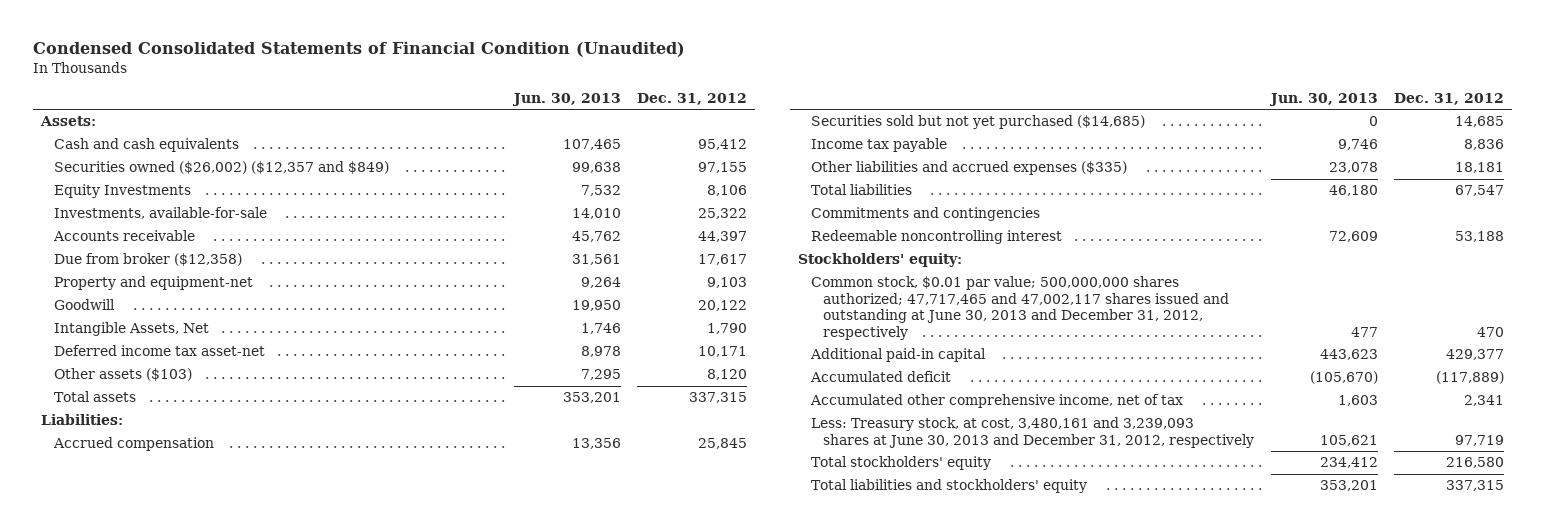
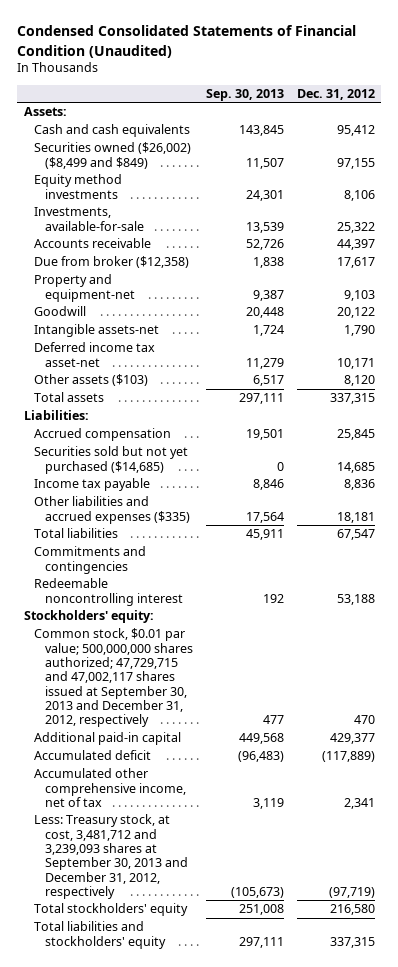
[511,93,621,107] Jun. 30, 2013 -> none
none -> [205,89,284,102] Sep. 30, 2013
[53,161,389,175] Securities owned ($26,002) ($12,357 and $849) -> [34,142,192,169] Securities owned ($26,002) ($8,499 and $849)
[53,184,191,199] Equity Investments -> [34,174,123,199] Equity method investments
[53,322,209,337] Intangible Assets, Net -> [34,324,160,338] Intangible assets-net
[810,276,1230,340] Common stock, $0.01 par value; 500,000,000 shares authorized; 47,717,465 and 47,002,117 shares issued and outstanding at June 30, 2013 and December 31, 2012, respectively -> [34,628,193,728] Common stock, $0.01 par value; 500,000,000 shares authorized; 47,729,715 and 47,002,117 shares issued at September 30, 2013 and December 31, 2012, respectively
[810,417,1255,448] Less: Treasury stock, at cost, 3,480,161 and 3,239,093 shares at June 30, 2013 and December 31, 2012, respectively -> [34,814,188,900] Less: Treasury stock, at cost, 3,481,712 and 3,239,093 shares at September 30, 2013 and December 31, 2012, respectively
[1455,434,1505,446] 97,719 -> [328,887,375,899] (97,719)

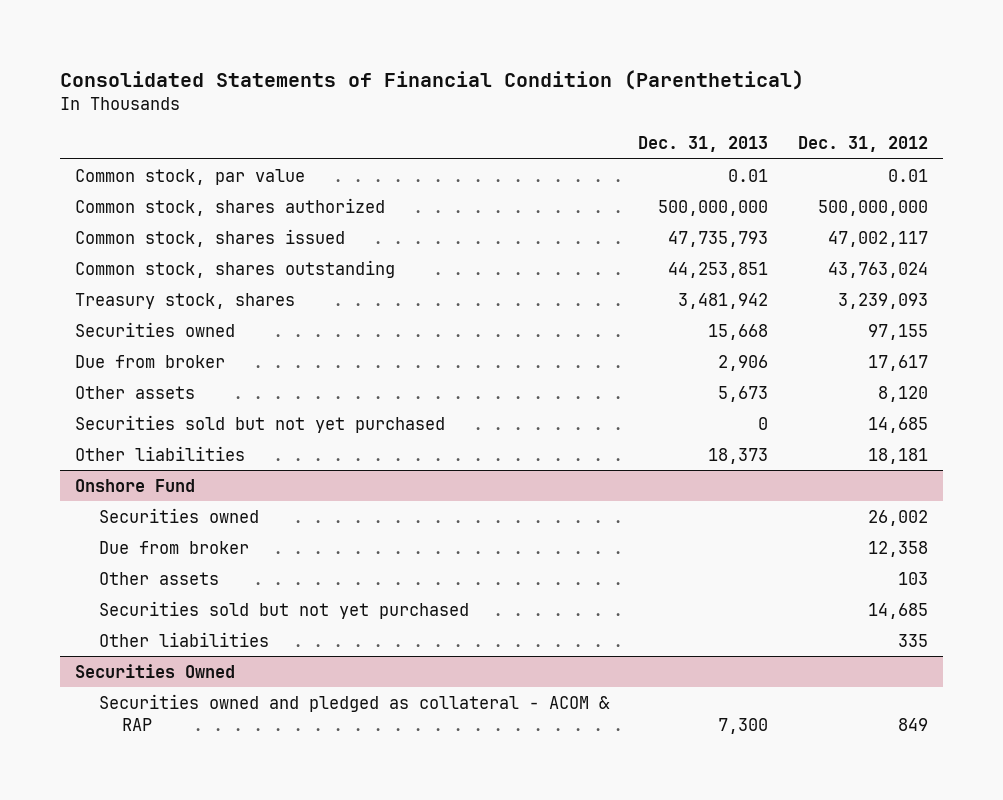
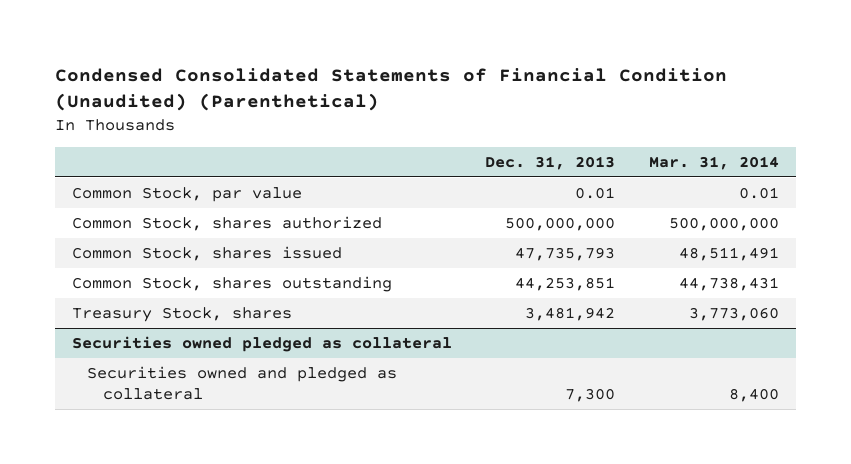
[60,69,805,90] Consolidated Statements of Financial Condition (Parenthetical) -> [54,67,727,112] Condensed Consolidated Statements of Financial Condition (Unaudited) (Parenthetical)
[798,136,929,153] Dec. 31, 2012 -> none
none -> [649,155,780,170] Mar. 31, 2014
[75,321,236,337] Securities owned -> none
[75,354,226,368] Due from broker -> none
[75,385,196,399] Other assets -> none
[75,414,446,433] Securities sold but not yet purchased -> none
[75,445,246,461] Other liabilities -> none
[75,478,196,492] Onshore Fund -> none
[98,507,259,523] Securities owned -> none
[98,540,249,554] Due from broker -> none
[98,571,219,585] Other assets -> none
[98,600,469,619] Securities sold but not yet purchased -> none
[98,631,269,647] Other liabilities -> none
[75,663,236,678] Securities Owned -> none
[75,168,306,185] Common stock, par value -> [71,186,302,202] Common Stock, par value
[75,197,386,216] Common stock, shares authorized -> [71,215,382,231] Common Stock, shares authorized
[75,228,346,247] Common stock, shares issued -> [71,245,342,261] Common Stock, shares issued
[75,259,396,278] Common stock, shares outstanding -> [71,275,392,292] Common Stock, shares outstanding
[75,292,296,309] Treasury stock, shares -> [71,306,292,322] Treasury Stock, shares
none -> [71,335,452,352] Securities owned pledged as collateral
[98,693,610,731] Securities owned and pledged as collateral - ACOM & RAP -> [87,365,398,401] Securities owned and pledged as collateral

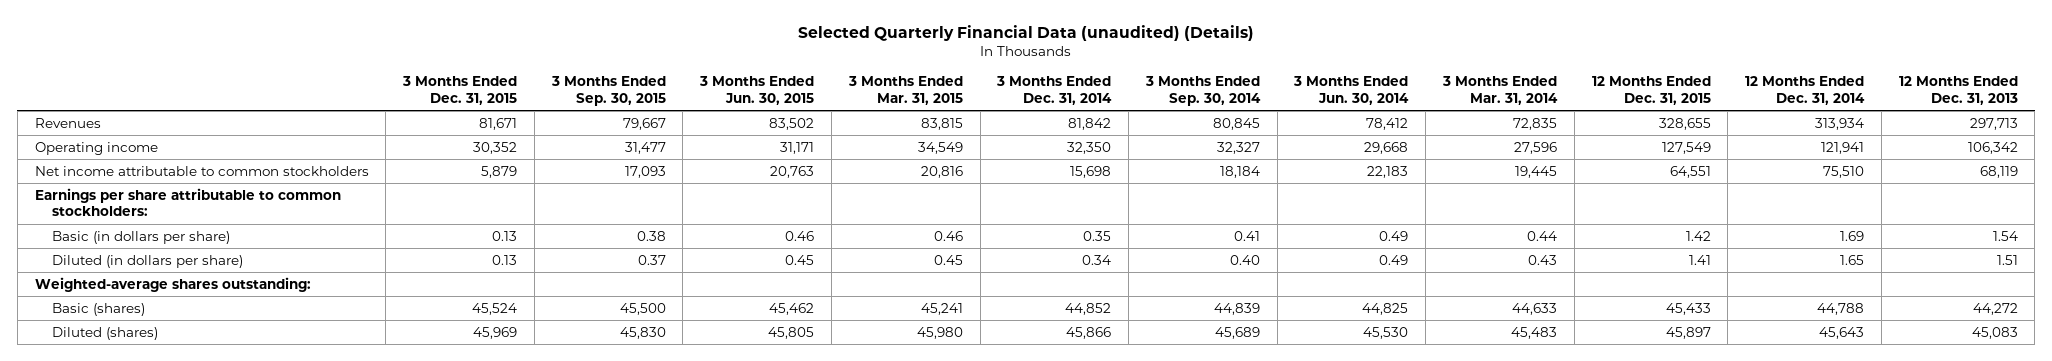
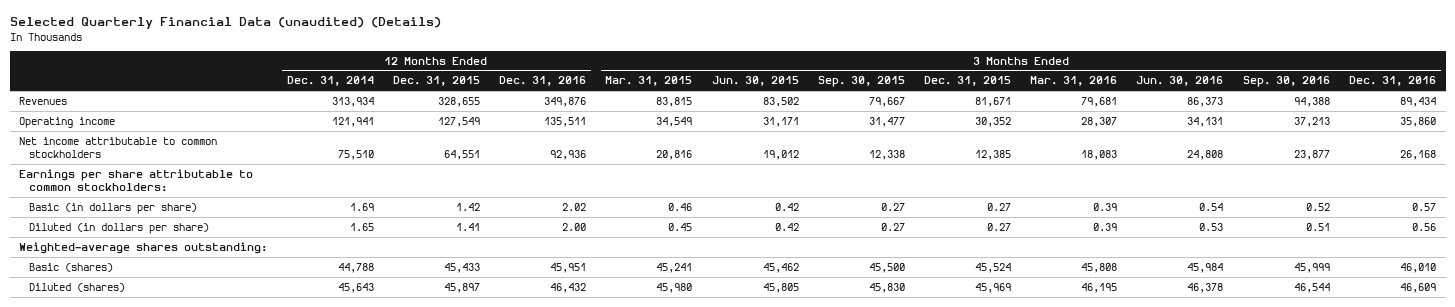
[996,76,1113,105] 3 Months Ended Dec. 31, 2014 -> none
[1144,76,1261,106] 3 Months Ended Sep. 30, 2014 -> none
[1293,76,1410,105] 3 Months Ended Jun. 30, 2014 -> none
[1441,76,1558,105] 3 Months Ended Mar. 31, 2014 -> none
[1898,76,2018,105] 12 Months Ended Dec. 31, 2013 -> none
none -> [499,76,587,87] Dec. 31, 2016
none -> [1030,76,1118,87] Mar. 31, 2016
none -> [1136,76,1224,87] Jun. 30, 2016
none -> [1242,76,1330,88] Sep. 30, 2016
none -> [1348,76,1436,87] Dec. 31, 2016
[481,165,518,178] 5,879 -> [975,150,1012,161] 12,385
[624,165,666,178] 17,093 -> [868,150,905,161] 12,338
[770,165,815,178] 20,763 -> [762,150,799,161] 19,012
[492,230,518,241] 0.13 -> [987,202,1012,211] 0.27
[636,230,666,241] 0.38 -> [880,202,905,211] 0.27
[785,230,815,241] 0.46 -> [774,202,799,211] 0.42
[492,254,518,265] 0.13 -> [987,222,1012,231] 0.27
[637,254,666,265] 0.37 -> [880,222,905,231] 0.27
[785,254,815,265] 0.45 -> [774,222,799,231] 0.42

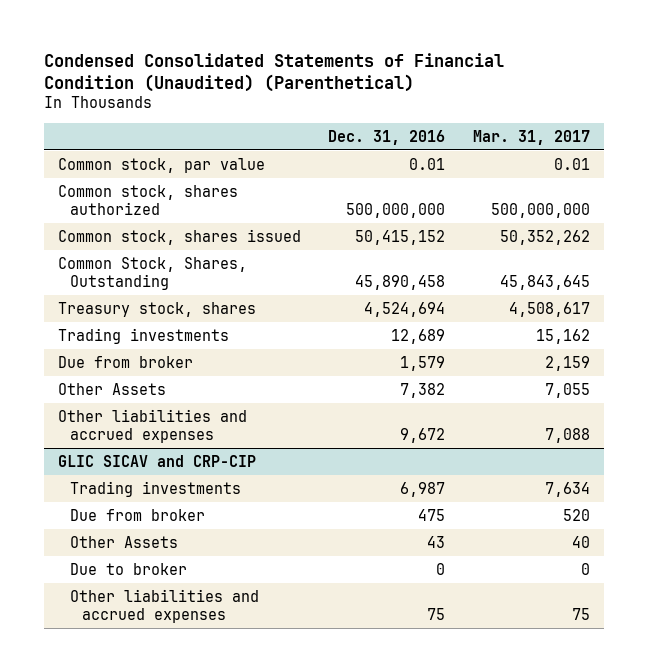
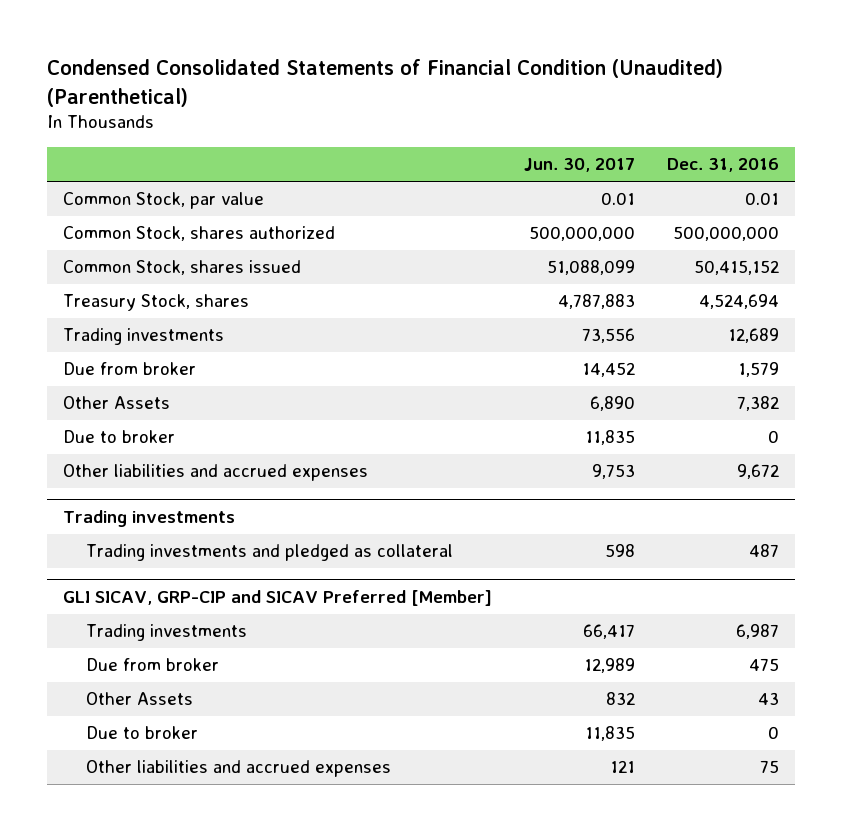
[473,129,591,145] Mar. 31, 2017 -> none
none -> [523,158,635,173] Jun. 30, 2017
[57,256,247,290] Common Stock, Shares, Outstanding -> none
[57,157,265,173] Common stock, par value -> [62,192,264,210] Common Stock, par value
[57,184,238,215] Common stock, shares authorized -> [62,226,335,242] Common Stock, shares authorized
[57,228,301,245] Common stock, shares issued -> [62,260,301,276] Common Stock, shares issued
[57,301,256,317] Treasury stock, shares -> [62,294,249,312] Treasury Stock, shares
none -> [62,430,175,444] Due to broker
[57,454,256,467] GLIC SICAV and CRP-CIP -> none
none -> [62,509,235,527] Trading investments
none -> [85,544,453,562] Trading investments and pledged as collateral
none -> [62,589,492,606] GLI SICAV, GRP-CIP and SICAV Preferred [Member]

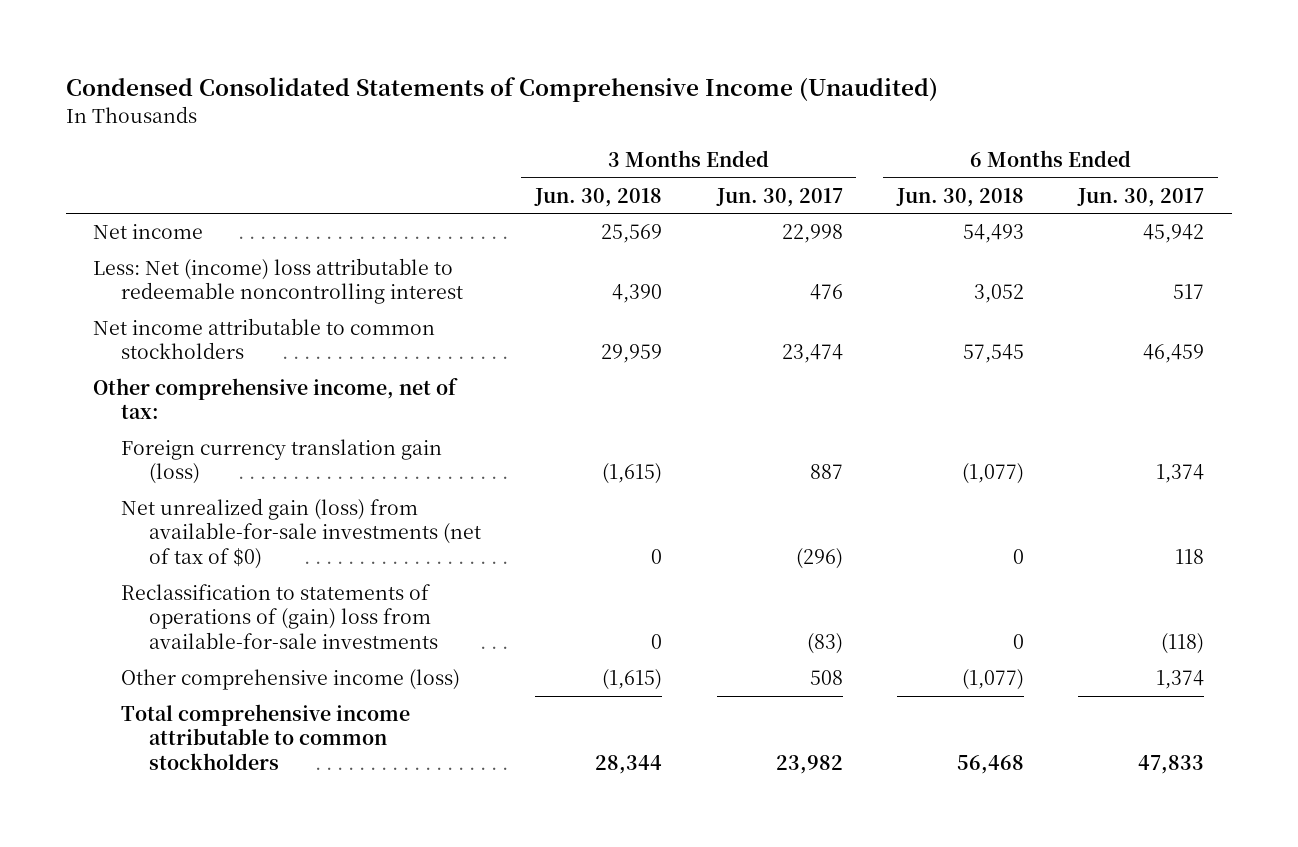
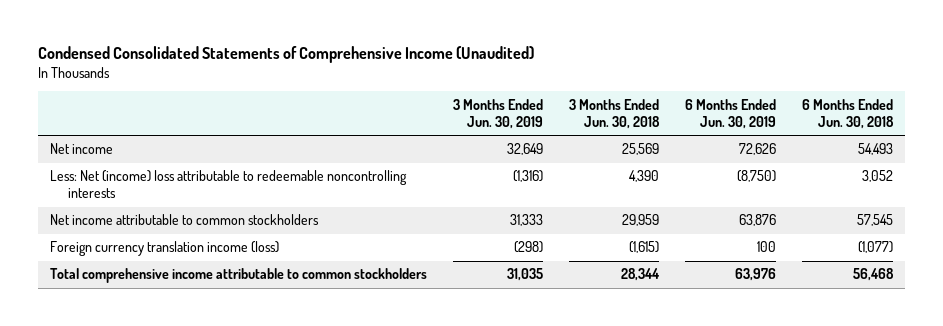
[715,187,843,207] Jun. 30, 2017 -> none
[1077,187,1205,207] Jun. 30, 2017 -> none
none -> [453,98,544,129] 3 Months Ended Jun. 30, 2019
none -> [684,98,776,129] 6 Months Ended Jun. 30, 2019
[93,257,463,305] Less: Net (income) loss attributable to redeemable noncontrolling interest -> [50,170,408,199] Less: Net (income) loss attributable to redeemable noncontrolling interests
[93,377,459,420] Other comprehensive income, net of tax: -> none
[120,497,481,569] Net unrealized gain (loss) from available-for-sale investments (net of tax of $0) -> none
[120,583,438,649] Reclassification to statements of operations of (gain) loss from available-for-sale investments -> none
[120,668,460,690] Other comprehensive income (loss) -> none
[120,438,442,485] Foreign currency translation gain (loss) -> [50,241,280,257] Foreign currency translation income (loss)

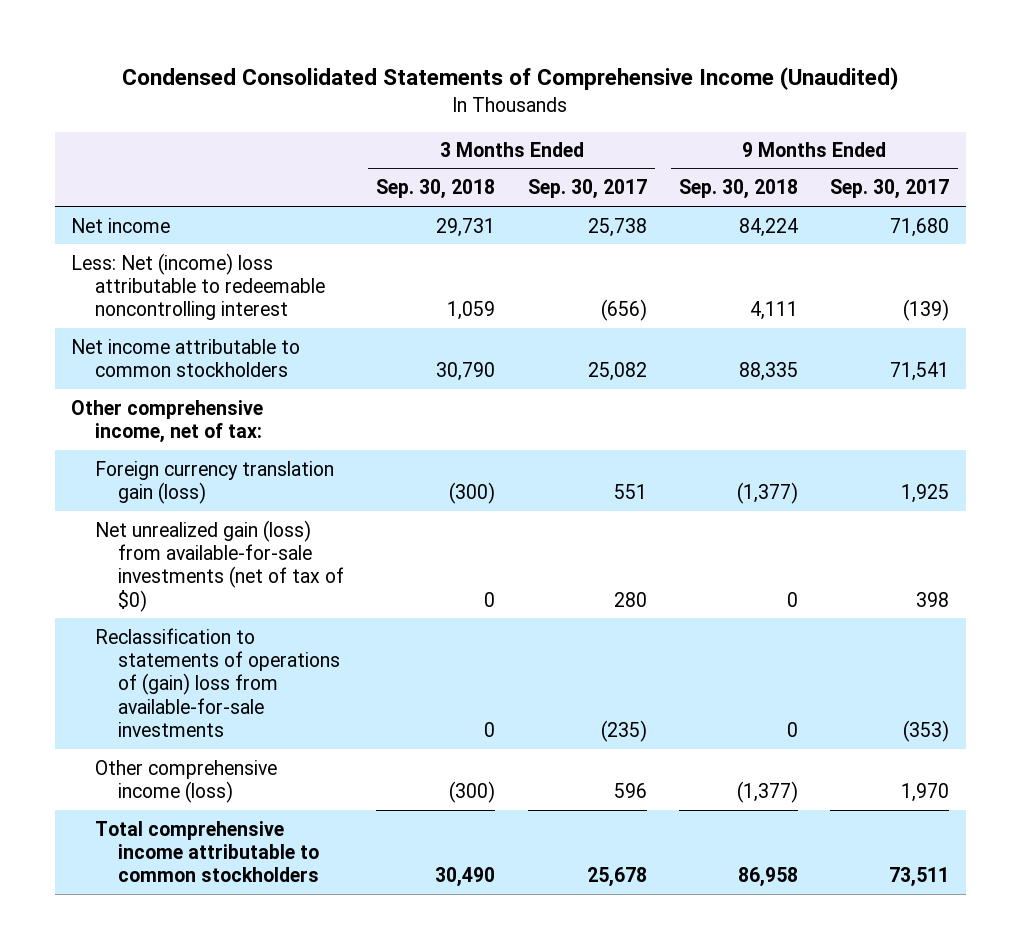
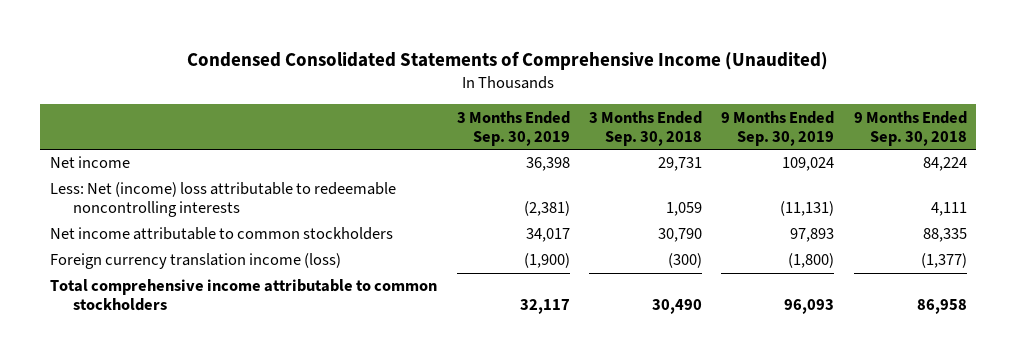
[527,179,647,200] Sep. 30, 2017 -> none
[830,179,950,200] Sep. 30, 2017 -> none
none -> [456,110,570,146] 3 Months Ended Sep. 30, 2019
none -> [721,110,835,146] 9 Months Ended Sep. 30, 2019
[71,252,325,321] Less: Net (income) loss attributable to redeemable noncontrolling interest -> [50,182,397,218] Less: Net (income) loss attributable to redeemable noncontrolling interests
[71,399,264,443] Other comprehensive income, net of tax: -> none
[94,519,345,612] Net unrealized gain (loss) from available-for-sale investments (net of tax of $0) -> none
[94,627,341,738] Reclassification to statements of operations of (gain) loss from available-for-sale investments -> none
[94,759,277,803] Other comprehensive income (loss) -> none
[94,460,334,504] Foreign currency translation gain (loss) -> [50,253,342,270] Foreign currency translation income (loss)

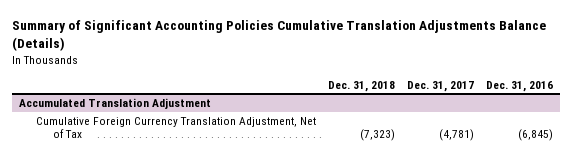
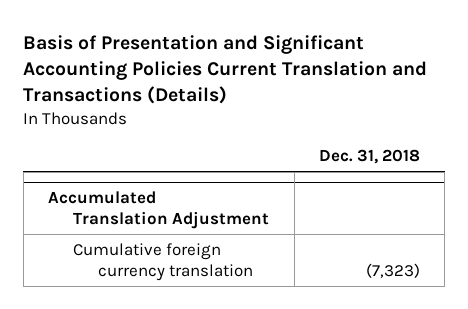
[12,20,547,52] Summary of Significant Accounting Policies Cumulative Translation Adjustments Balance (Details) -> [23,35,428,105] Basis of Presentation and Significant Accounting Policies Current Translation and Transactions (Details)
[407,80,475,92] Dec. 31, 2017 -> none
[486,80,554,92] Dec. 31, 2016 -> none
[35,116,316,139] Cumulative Foreign Currency Translation Adjustment, Net of Tax -> [73,242,253,281] Cumulative foreign currency translation

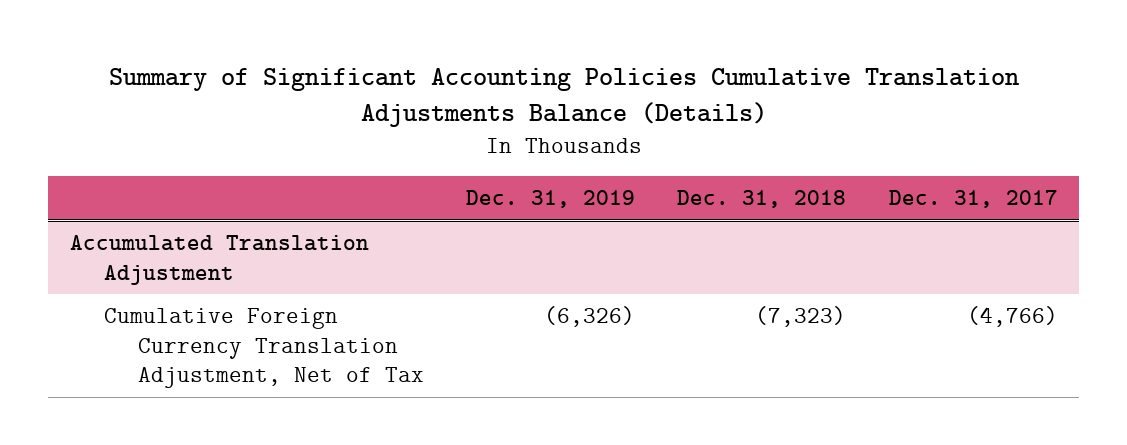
[23,35,428,105] Basis of Presentation and Significant Accounting Policies Current Translation and Transactions (Details) -> [108,67,1020,128] Summary of Significant Accounting Policies Cumulative Translation Adjustments Balance (Details)
none -> [465,190,635,209] Dec. 31, 2019
none -> [888,190,1058,209] Dec. 31, 2017
[73,242,253,281] Cumulative foreign currency translation -> [103,307,424,389] Cumulative Foreign Currency Translation Adjustment, Net of Tax

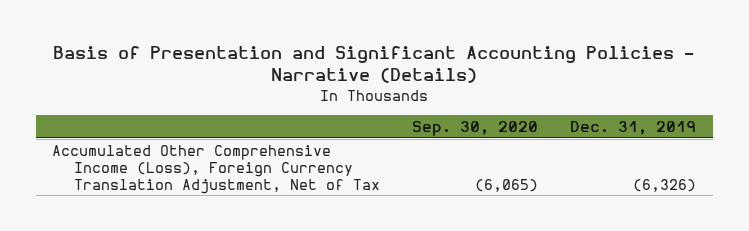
[108,67,1020,128] Summary of Significant Accounting Policies Cumulative Translation Adjustments Balance (Details) -> [53,45,695,84] Basis of Presentation and Significant Accounting Policies - Narrative (Details)
[677,190,847,209] Dec. 31, 2018 -> none
[888,190,1058,209] Dec. 31, 2017 -> none
none -> [412,121,539,137] Sep. 30, 2020
[69,234,369,285] Accumulated Translation Adjustment -> none
[103,307,424,389] Cumulative Foreign Currency Translation Adjustment, Net of Tax -> [52,144,380,194] Accumulated Other Comprehensive Income (Loss), Foreign Currency Translation Adjustment, Net of Tax

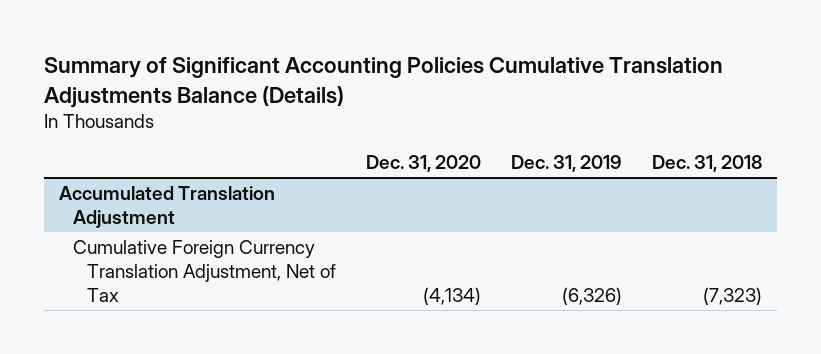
[53,45,695,84] Basis of Presentation and Significant Accounting Policies - Narrative (Details) -> [43,57,723,108] Summary of Significant Accounting Policies Cumulative Translation Adjustments Balance (Details)
[412,121,539,137] Sep. 30, 2020 -> none
none -> [366,155,482,173] Dec. 31, 2020
none -> [652,155,763,173] Dec. 31, 2018
none -> [58,185,275,228] Accumulated Translation Adjustment
[52,144,380,194] Accumulated Other Comprehensive Income (Loss), Foreign Currency Translation Adjustment, Net of Tax -> [72,239,337,302] Cumulative Foreign Currency Translation Adjustment, Net of Tax

